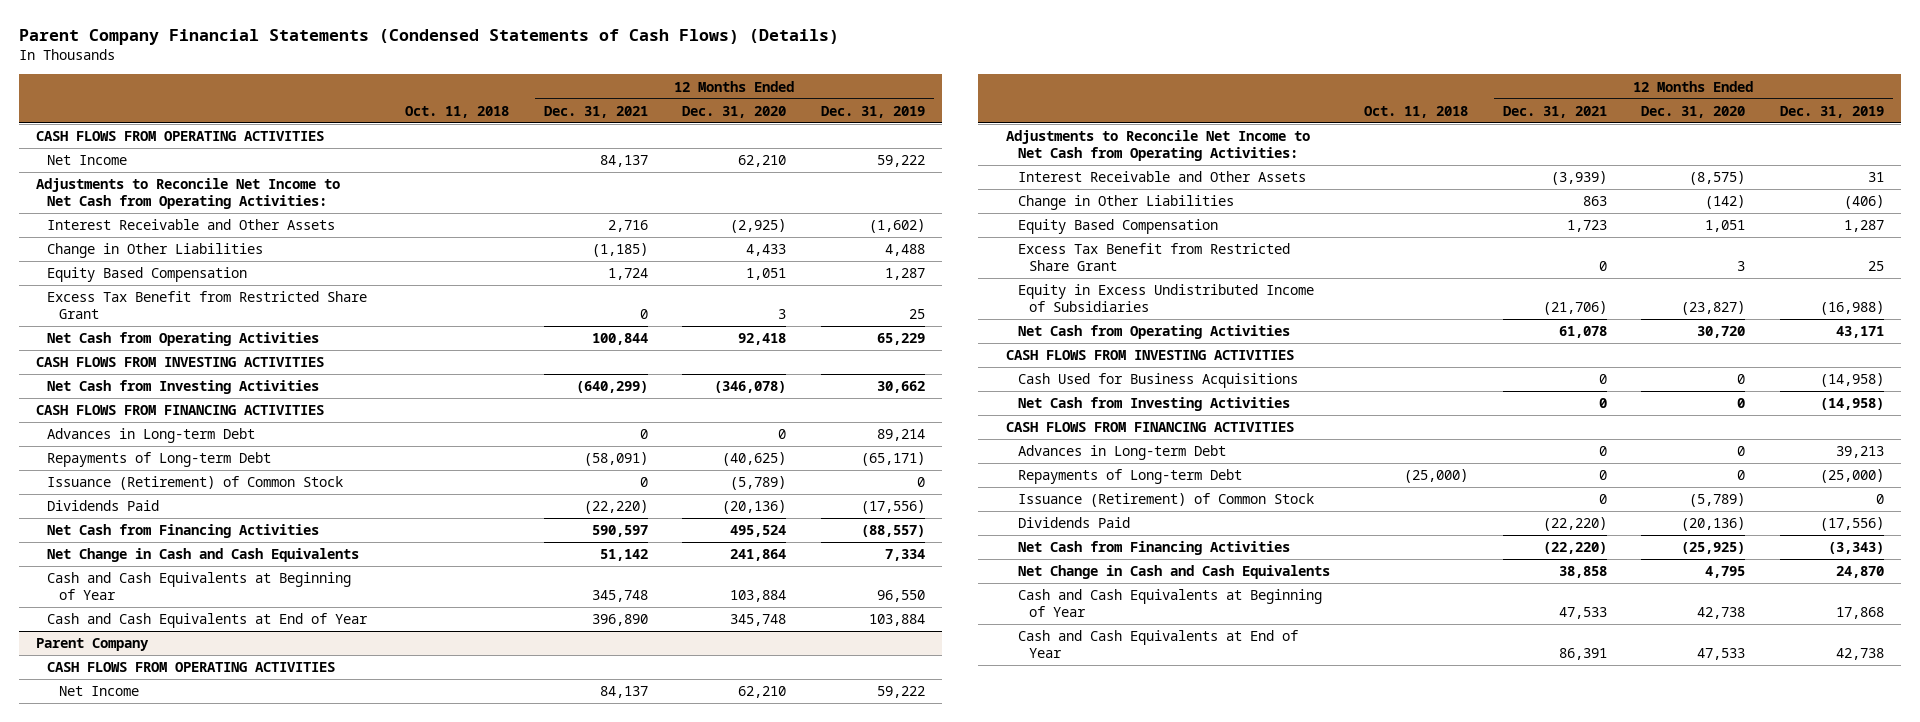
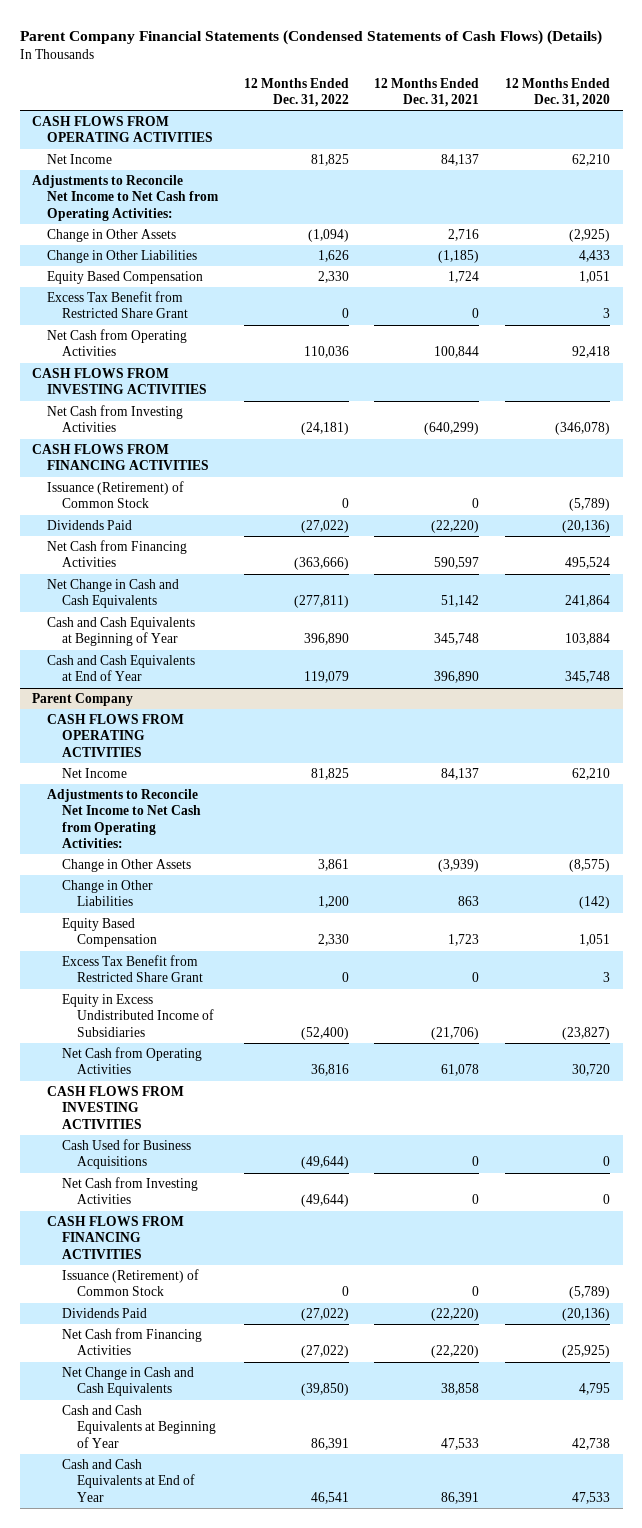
[405,105,510,118] Oct. 11, 2018 -> none
[821,105,926,118] Dec. 31, 2019 -> none
none -> [243,77,349,107] 12 Months Ended Dec. 31, 2022
[47,219,336,231] Interest Receivable and Other Assets -> [47,229,177,243] Change in Other Assets
[47,428,256,444] Advances in Long-term Debt -> none
[47,452,272,468] Repayments of Long-term Debt -> none
[1017,171,1306,183] Interest Receivable and Other Assets -> [61,859,191,873] Change in Other Assets
[1017,445,1226,461] Advances in Long-term Debt -> none
[1017,469,1242,485] Repayments of Long-term Debt -> none

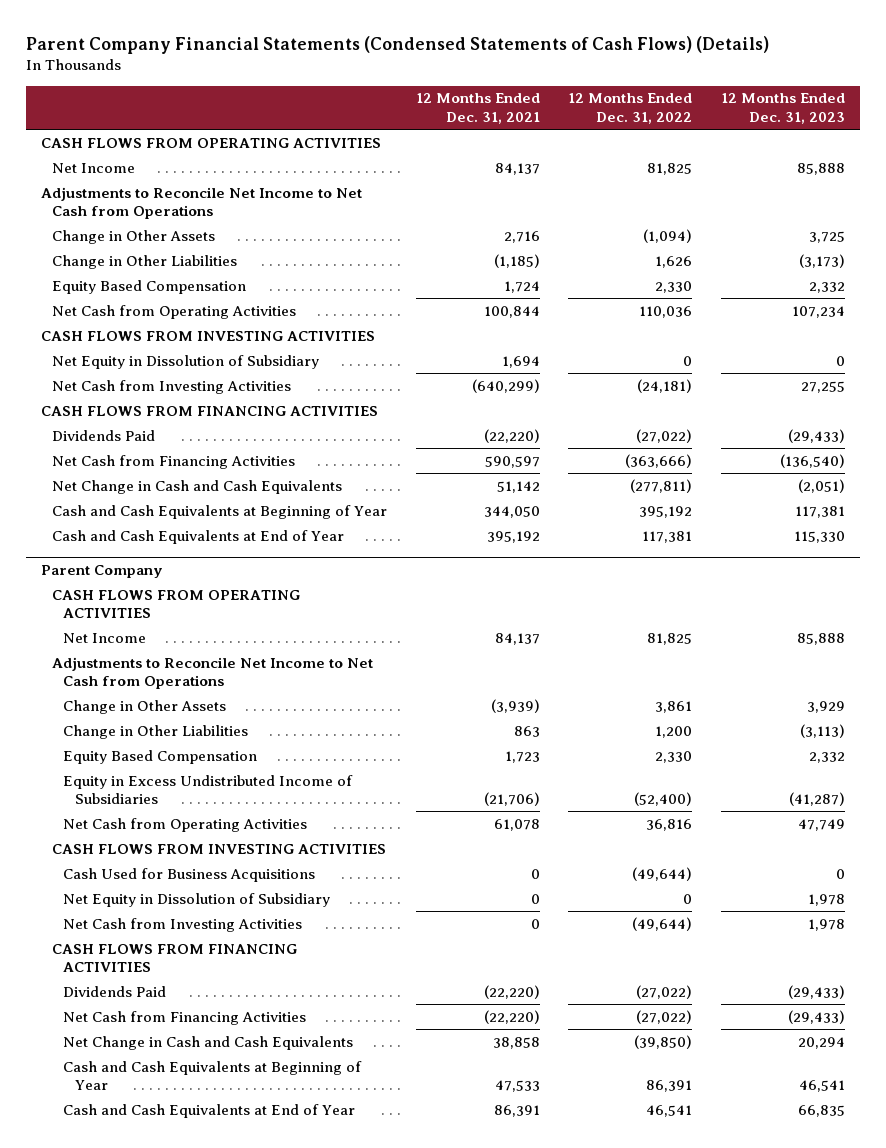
[504,77,610,107] 12 Months Ended Dec. 31, 2020 -> none
none -> [721,93,846,125] 12 Months Ended Dec. 31, 2023
[32,175,220,221] Adjustments to Reconcile Net Income to Net Cash from Operating Activities: -> [40,186,362,220] Adjustments to Reconcile Net Income to Net Cash from Operations
[47,291,188,319] Excess Tax Benefit from Restricted Share Grant -> none
none -> [52,354,320,369] Net Equity in Dissolution of Subsidiary
[47,481,185,509] Issuance (Retirement) of Common Stock -> none
[303,633,349,646] 396,890 -> [639,505,693,518] 395,192
[434,633,480,646] 345,748 -> [483,505,540,518] 344,050
[303,671,349,684] 119,079 -> [642,530,693,543] 117,381
[434,671,480,684] 396,890 -> [486,530,540,543] 395,192
[47,789,201,848] Adjustments to Reconcile Net Income to Net Cash from Operating Activities: -> [52,656,374,690] Adjustments to Reconcile Net Income to Net Cash from Operations
[61,955,203,983] Excess Tax Benefit from Restricted Share Grant -> none
none -> [63,892,331,907] Net Equity in Dissolution of Subsidiary
[61,1269,199,1297] Issuance (Retirement) of Common Stock -> none

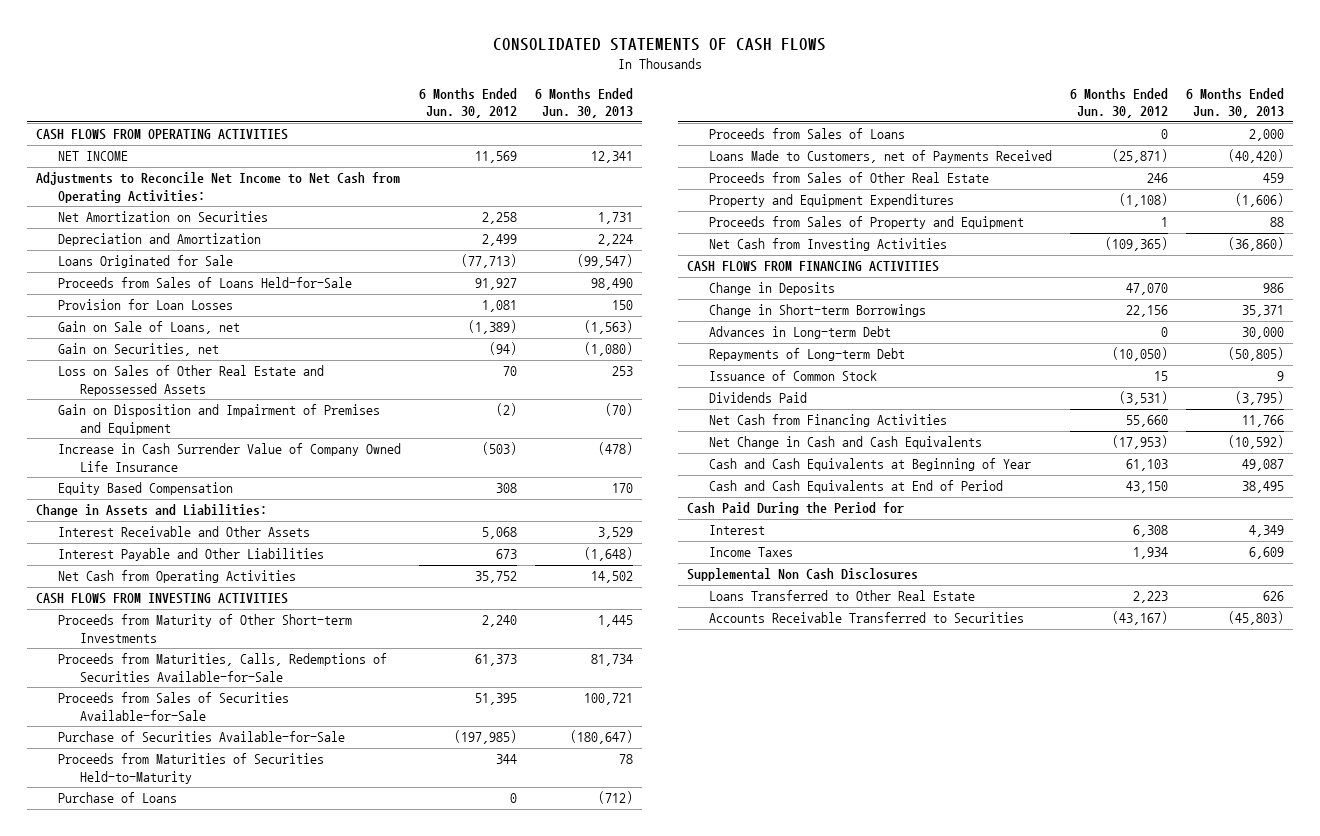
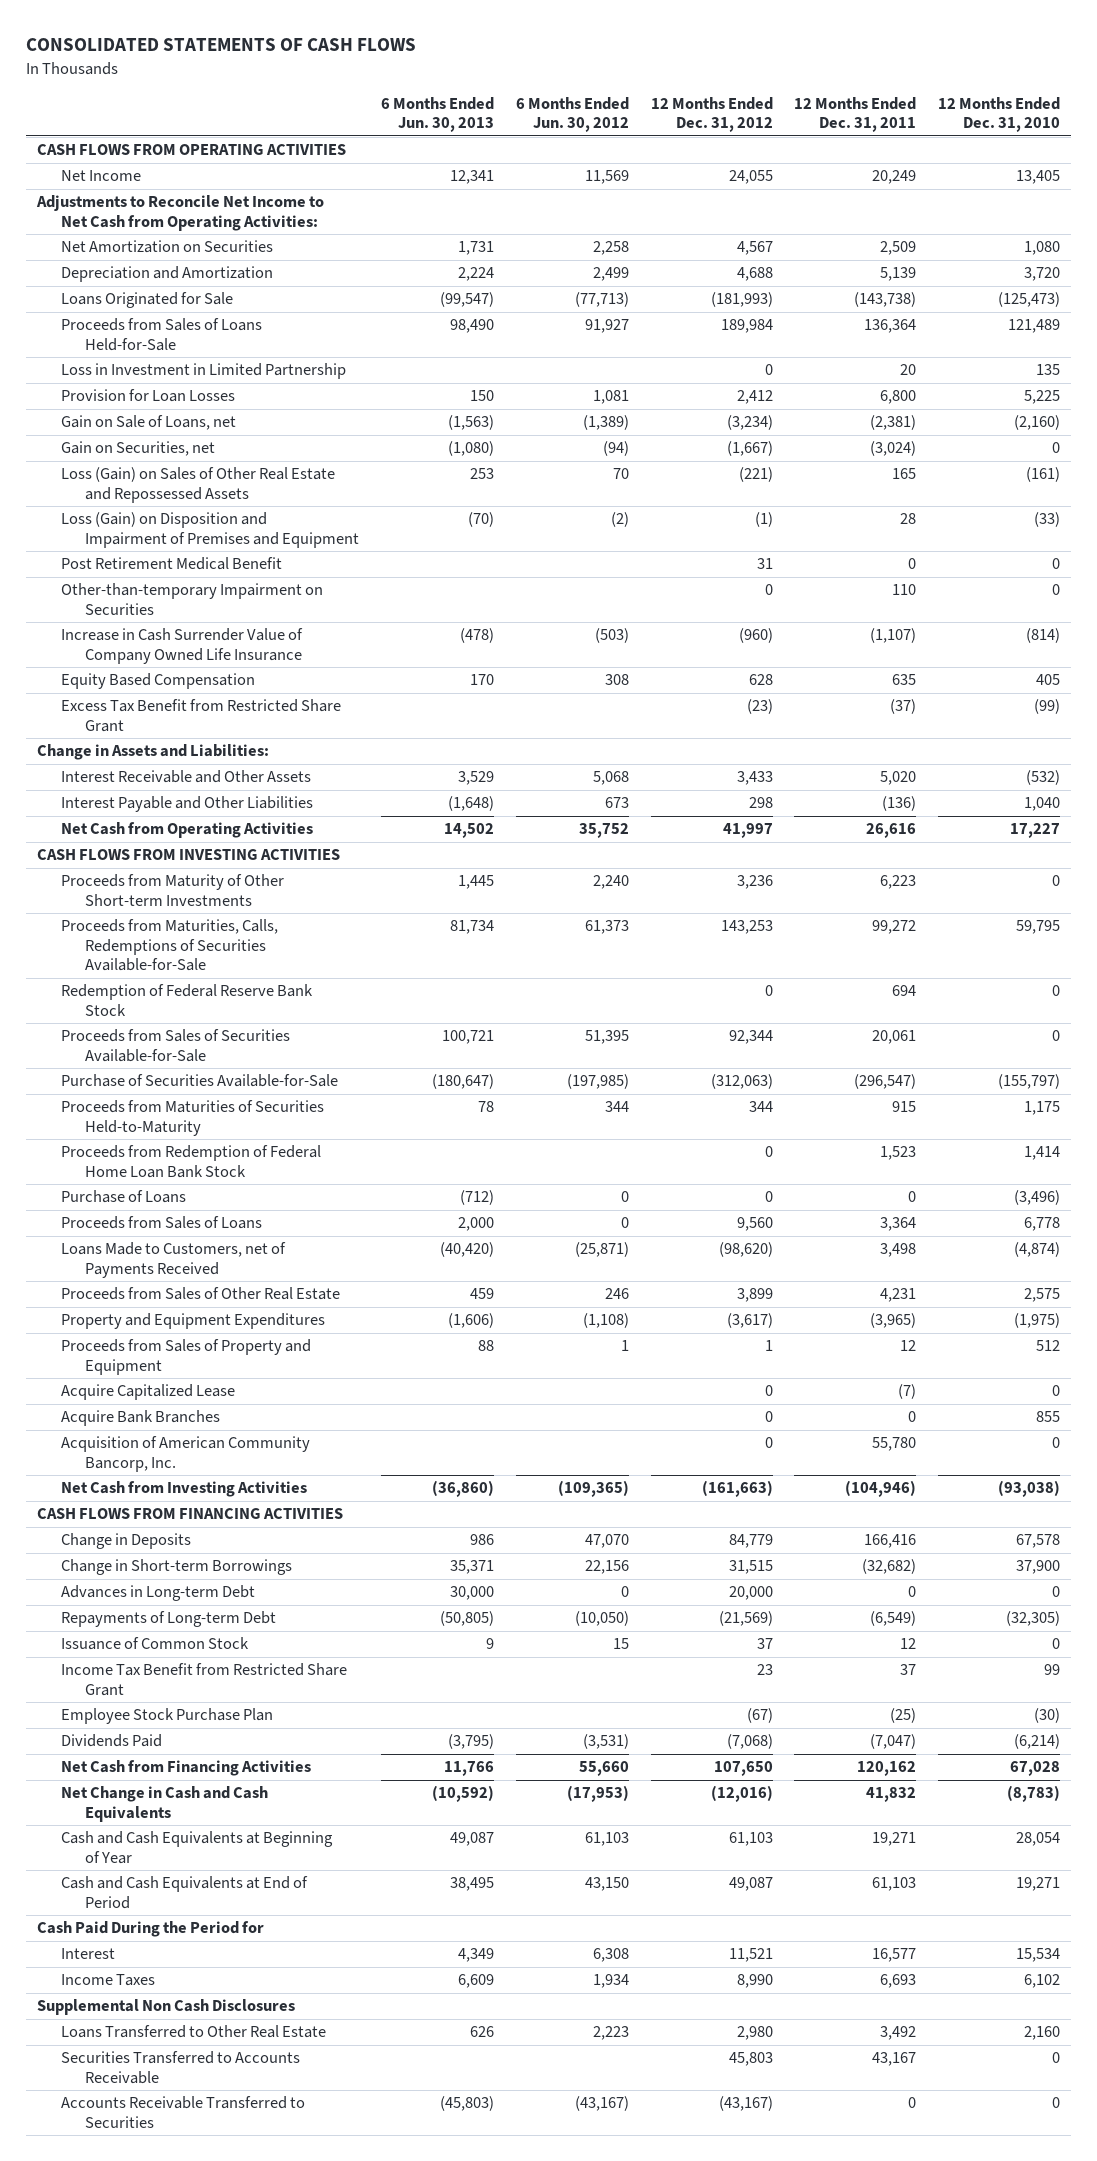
none -> [650,96,773,133] 12 Months Ended Dec. 31, 2012
none -> [794,96,917,133] 12 Months Ended Dec. 31, 2011
none -> [938,96,1061,133] 12 Months Ended Dec. 31, 2010
[58,151,129,162] NET INCOME -> [60,170,141,182] Net Income
none -> [60,363,346,380] Loss in Investment in Limited Partnership
[58,365,325,396] Loss on Sales of Other Real Estate and Repossessed Assets -> [60,467,335,503] Loss (Gain) on Sales of Other Real Estate and Repossessed Assets
[58,404,381,435] Gain on Disposition and Impairment of Premises and Equipment -> [60,512,360,548] Loss (Gain) on Disposition and Impairment of Premises and Equipment
none -> [60,557,282,571] Post Retirement Medical Benefit
none -> [60,583,323,615] Other-than-temporary Impairment on Securities
none -> [60,699,341,732] Excess Tax Benefit from Restricted Share Grant
none -> [60,984,313,1016] Redemption of Federal Reserve Bank Stock
none -> [60,1145,321,1178] Proceeds from Redemption of Federal Home Loan Bank Stock
none -> [60,1384,235,1401] Acquire Capitalized Lease
none -> [60,1410,220,1427] Acquire Bank Branches
none -> [60,1436,310,1472] Acquisition of American Community Bancorp, Inc.
none -> [60,1663,347,1696] Income Tax Benefit from Restricted Share Grant
none -> [60,1708,273,1725] Employee Stock Purchase Plan
none -> [60,2051,300,2084] Securities Transferred to Accounts Receivable

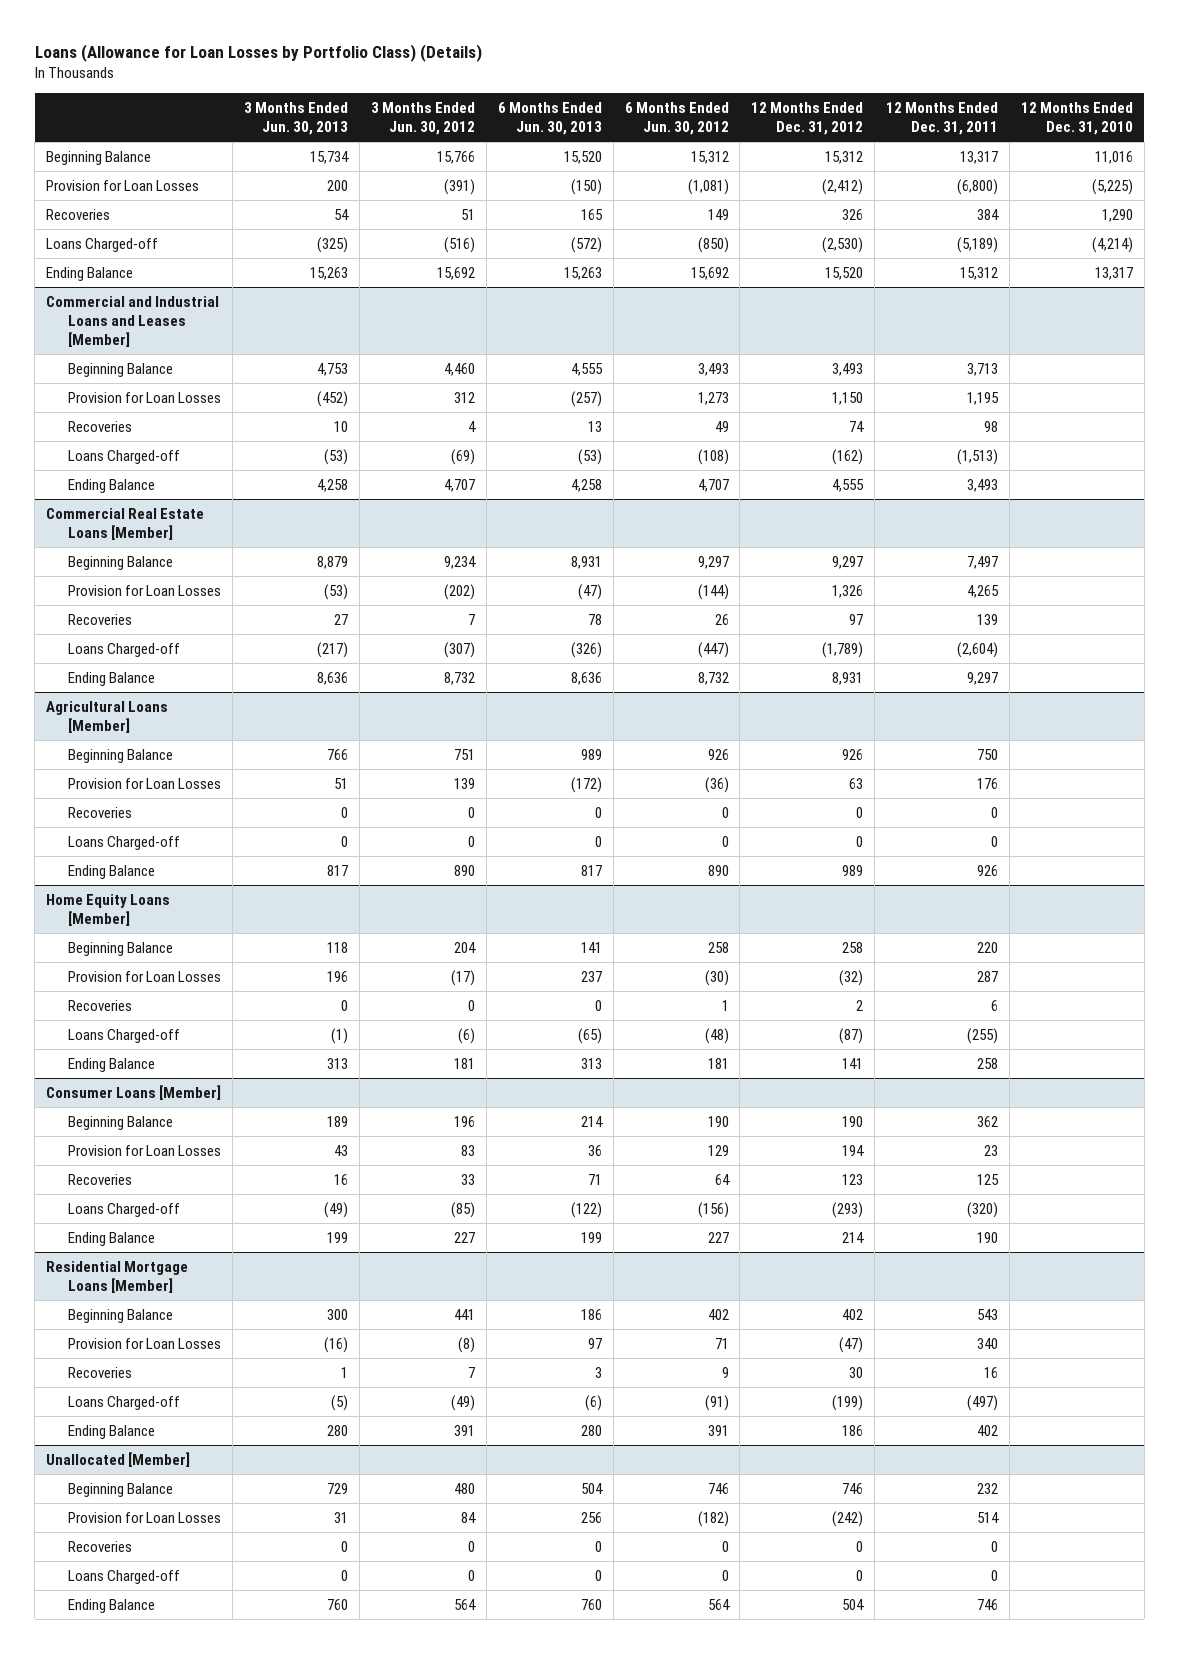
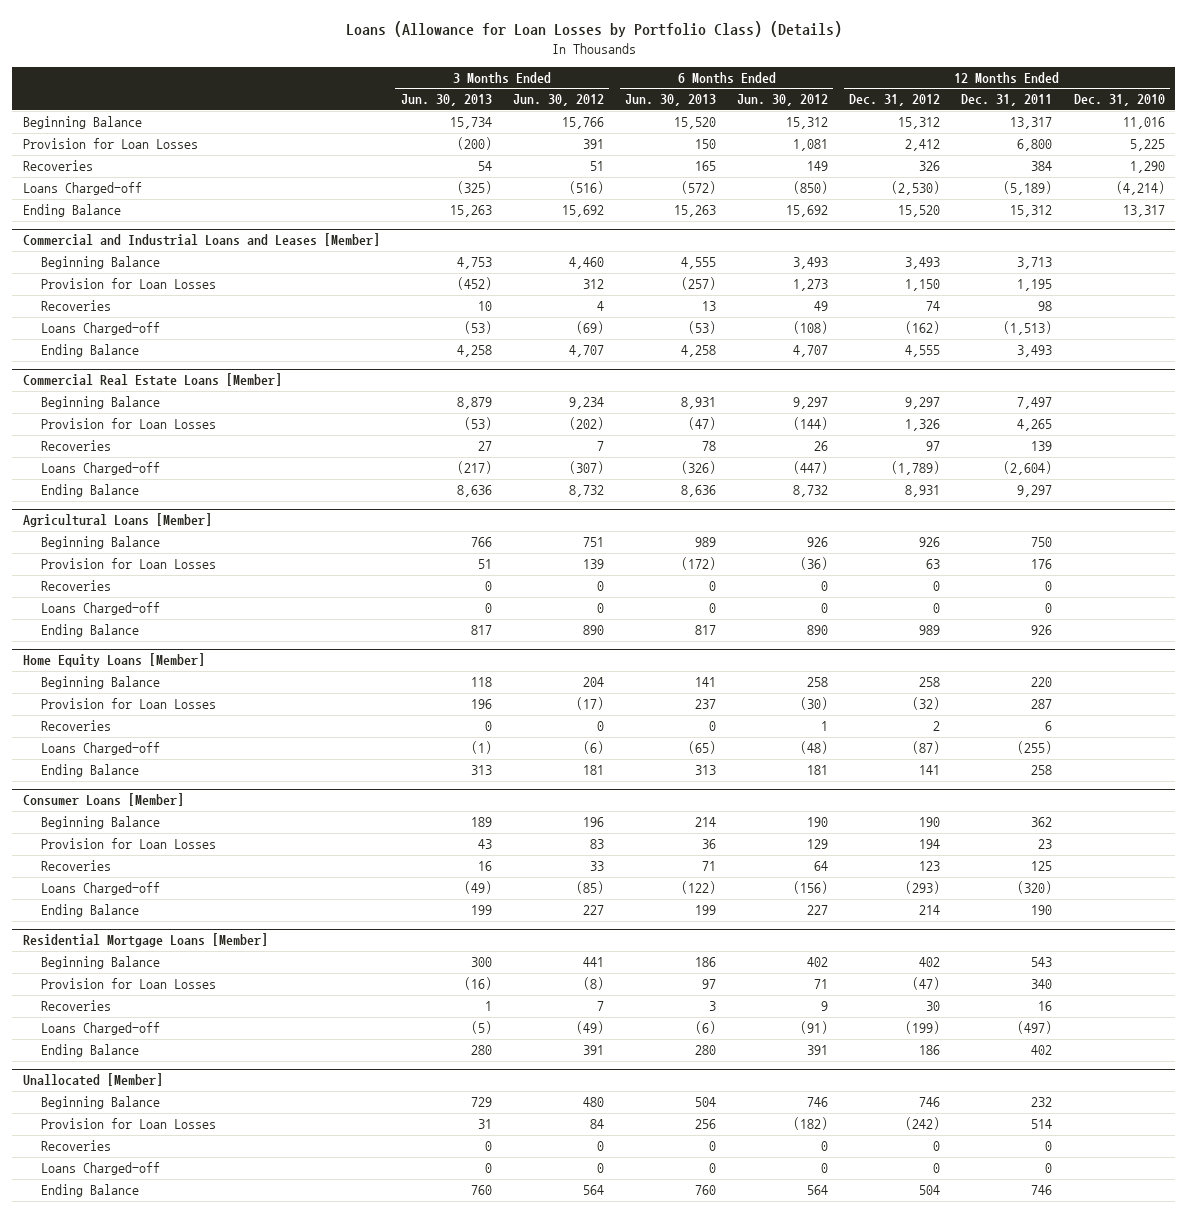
[327,179,349,191] 200 -> [456,137,492,151] (200)
[443,178,475,195] (391) -> [582,139,604,150] 391
[570,178,602,195] (150) -> [694,139,716,150] 150
[687,178,729,195] (1,081) -> [793,139,829,152] 1,081
[822,178,864,195] (2,412) -> [905,139,941,152] 2,412
[957,178,999,195] (6,800) -> [1017,139,1053,152] 6,800
[1091,178,1133,195] (5,225) -> [1129,139,1165,152] 5,225

